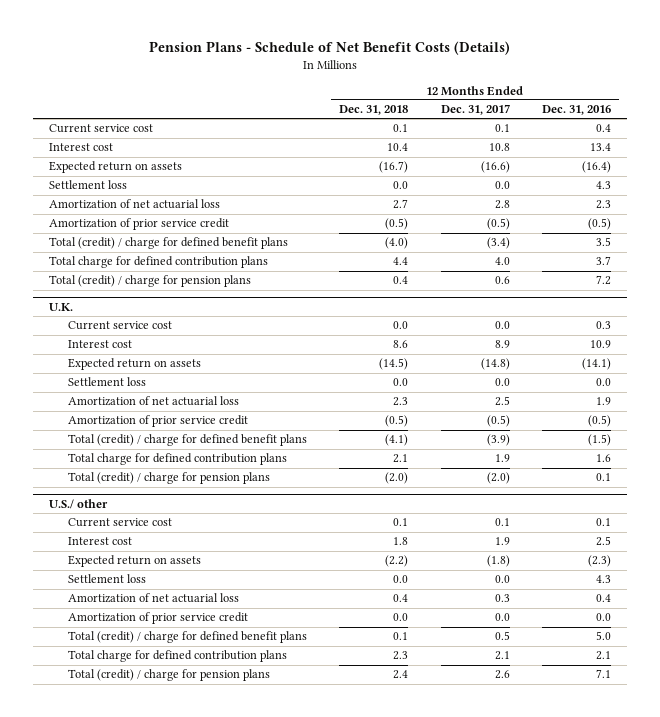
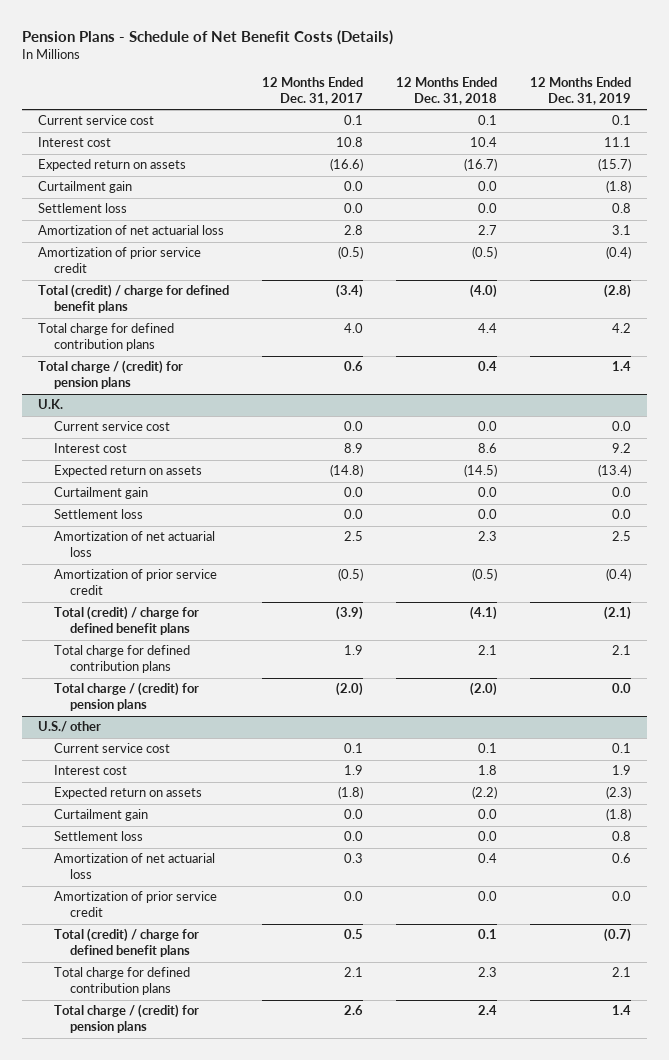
[542,105,612,116] Dec. 31, 2016 -> none
none -> [529,77,631,106] 12 Months Ended Dec. 31, 2019
none -> [38,181,133,194] Curtailment gain
[48,275,251,288] Total (credit) / charge for pension plans -> [38,360,184,390] Total charge / (credit) for pension plans
none -> [54,487,149,500] Curtailment gain
[67,472,270,485] Total (credit) / charge for pension plans -> [54,682,200,712] Total charge / (credit) for pension plans
none -> [54,809,149,822] Curtailment gain
[67,669,270,682] Total (credit) / charge for pension plans -> [54,1004,200,1034] Total charge / (credit) for pension plans

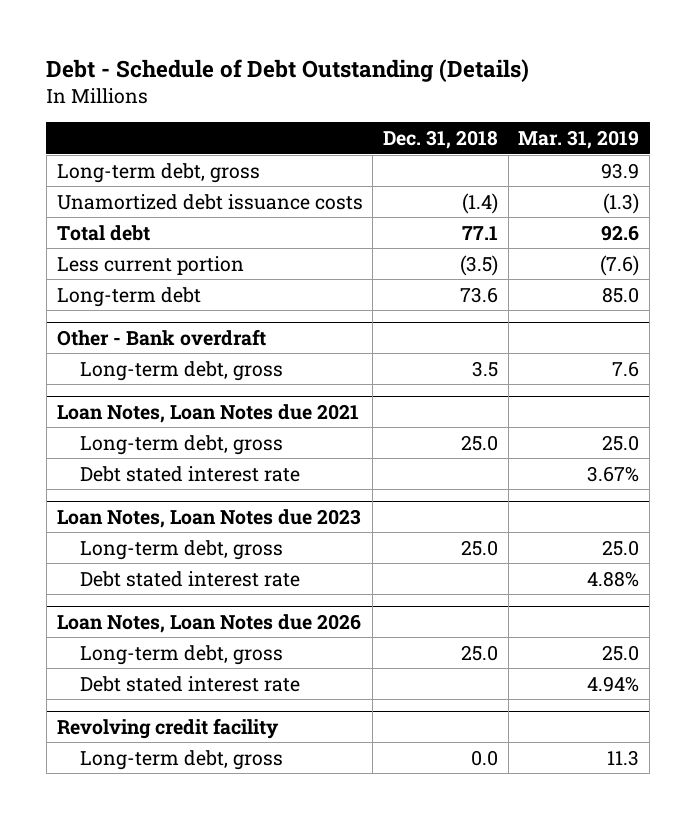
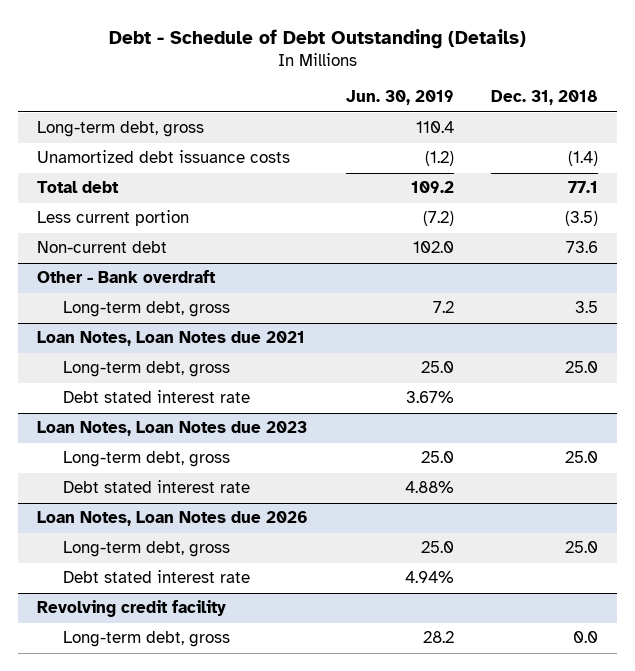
[518,129,640,149] Mar. 31, 2019 -> none
none -> [345,90,454,106] Jun. 30, 2019
[56,286,201,307] Long-term debt -> [37,241,168,254] Non-current debt

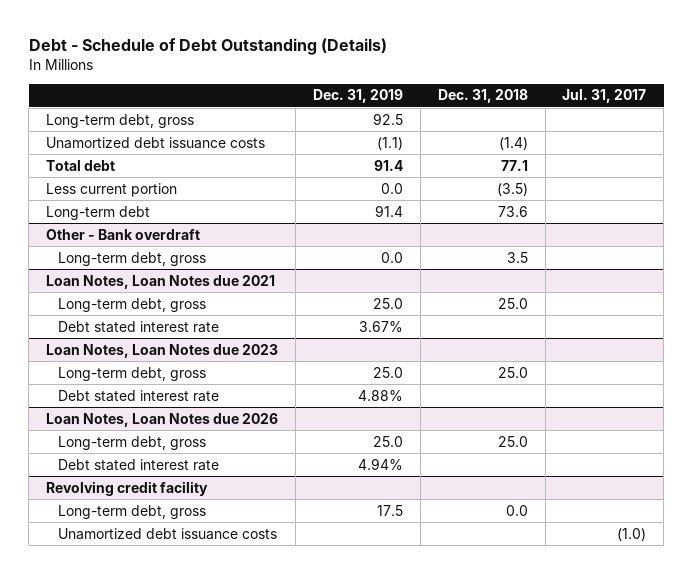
[345,90,454,106] Jun. 30, 2019 -> none
none -> [312,89,403,104] Dec. 31, 2019
none -> [562,89,647,104] Jul. 31, 2017
[37,241,168,254] Non-current debt -> [46,205,151,220] Long-term debt
none -> [57,527,277,540] Unamortized debt issuance costs

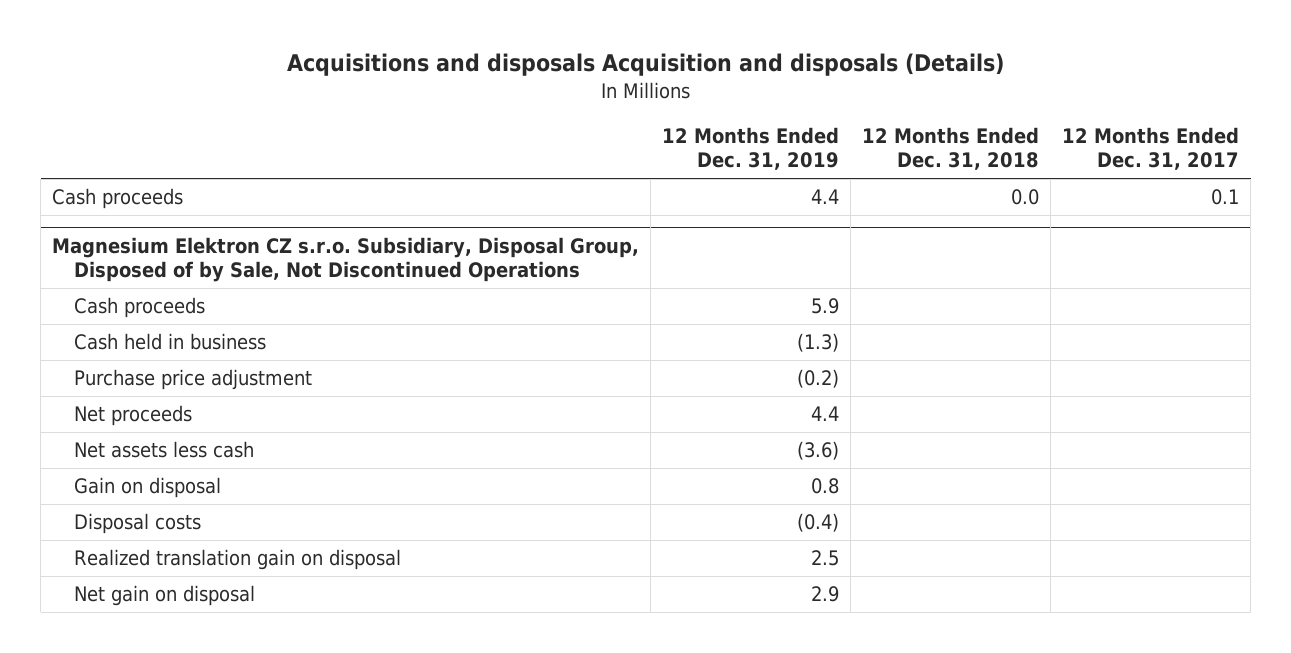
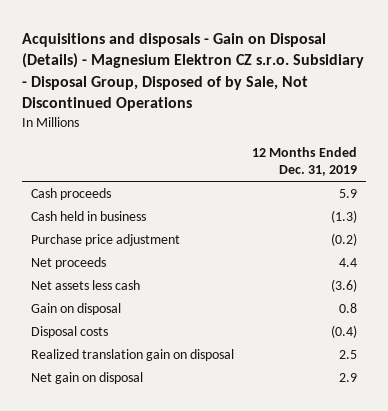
[286,53,1004,77] Acquisitions and disposals Acquisition and disposals (Details) -> [22,32,365,112] Acquisitions and disposals - Gain on Disposal (Details) - Magnesium Elektron CZ s.r.o. Subsidiary - Disposal Group, Disposed of by Sale, Not Discontinued Operations
[862,127,1040,171] 12 Months Ended Dec. 31, 2018 -> none
[1062,127,1240,171] 12 Months Ended Dec. 31, 2017 -> none
[52,188,184,210] Cash proceeds -> none
[52,236,640,282] Magnesium Elektron CZ s.r.o. Subsidiary, Disposal Group, Disposed of by Sale, Not Discontinued Operations -> none

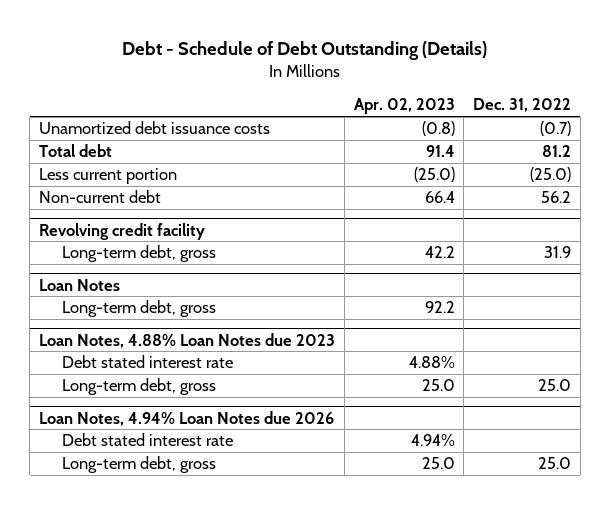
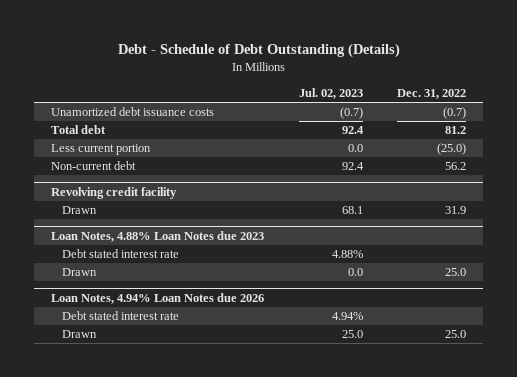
[353,98,455,115] Apr. 02, 2023 -> none
none -> [298,87,363,99] Jul. 02, 2023
[38,278,120,291] Loan Notes -> none
[61,300,216,318] Long-term debt, gross -> none
[61,245,216,263] Long-term debt, gross -> [61,206,97,215] Drawn
[61,378,216,396] Long-term debt, gross -> [61,268,97,277] Drawn
[61,456,216,474] Long-term debt, gross -> [61,330,97,339] Drawn

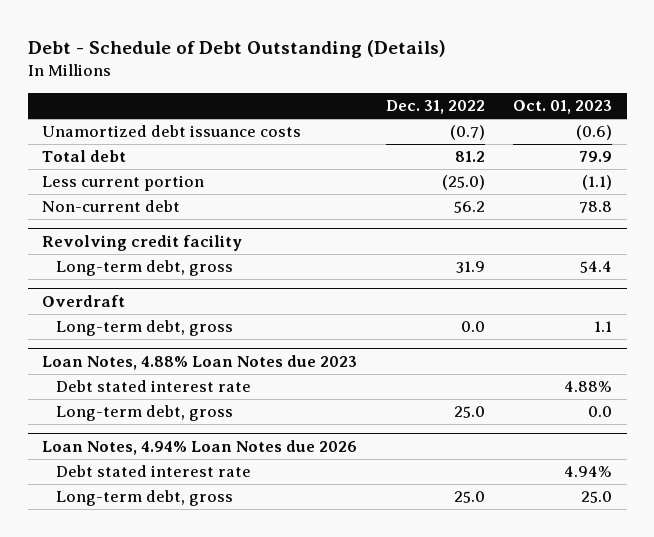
[298,87,363,99] Jul. 02, 2023 -> none
none -> [513,100,613,115] Oct. 01, 2023
[61,206,97,215] Drawn -> [56,260,234,277] Long-term debt, gross
none -> [42,295,126,308] Overdraft
none -> [56,320,234,337] Long-term debt, gross
[61,268,97,277] Drawn -> [56,405,234,422] Long-term debt, gross
[61,330,97,339] Drawn -> [56,490,234,507] Long-term debt, gross

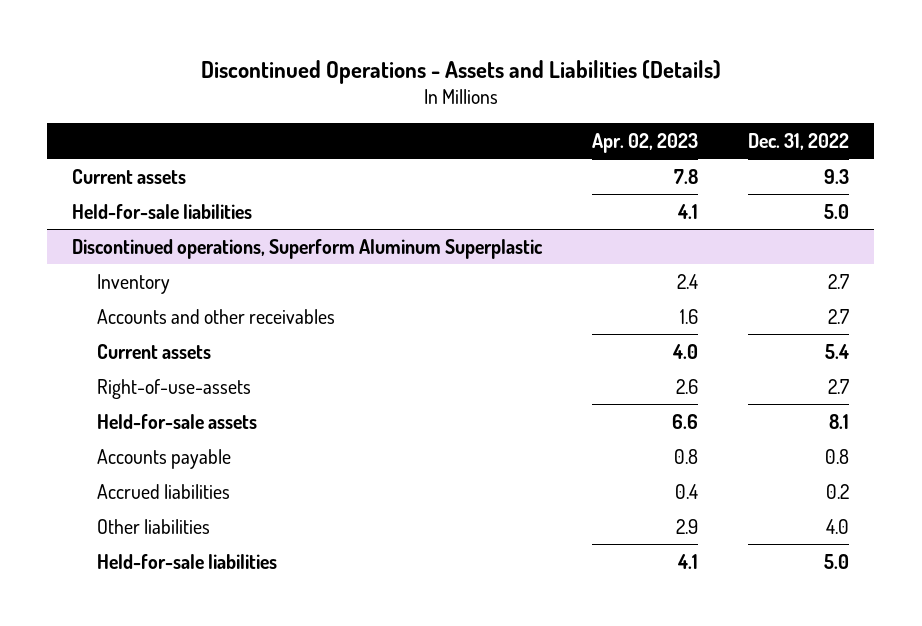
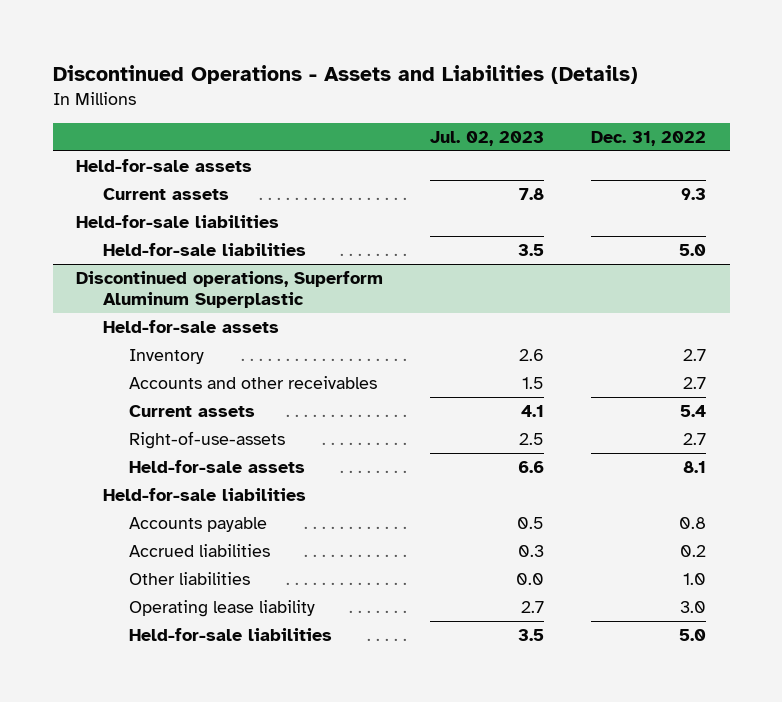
[592,132,699,153] Apr. 02, 2023 -> none
none -> [430,131,545,147] Jul. 02, 2023
none -> [76,159,253,173] Held-for-sale assets
none -> [76,215,280,229] Held-for-sale liabilities
none -> [102,320,279,334] Held-for-sale assets
none -> [102,488,306,502] Held-for-sale liabilities
[826,518,850,534] 4.0 -> [683,573,707,586] 1.0
none -> [129,600,316,618] Operating lease liability

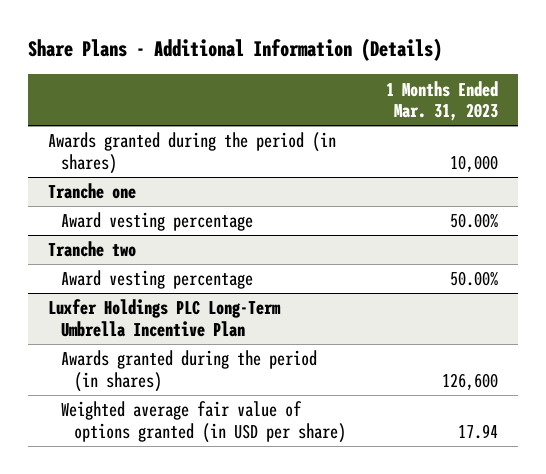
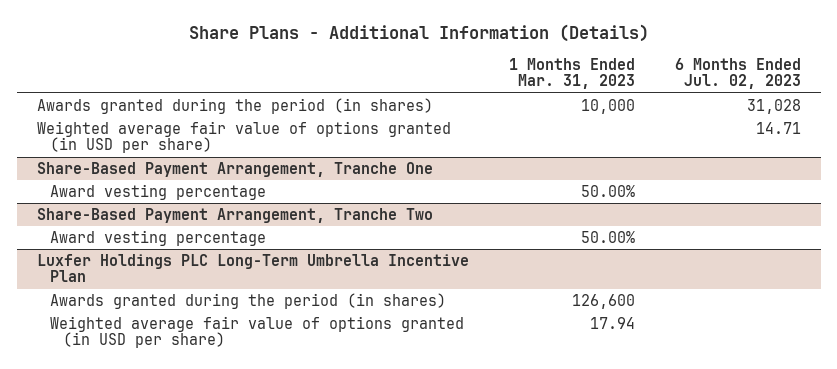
none -> [674,57,801,90] 6 Months Ended Jul. 02, 2023
none -> [36,120,451,154] Weighted average fair value of options granted (in USD per share)
[47,183,136,200] Tranche one -> [36,161,433,177] Share-Based Payment Arrangement, Tranche One
[47,241,136,258] Tranche two -> [36,207,433,223] Share-Based Payment Arrangement, Tranche Two

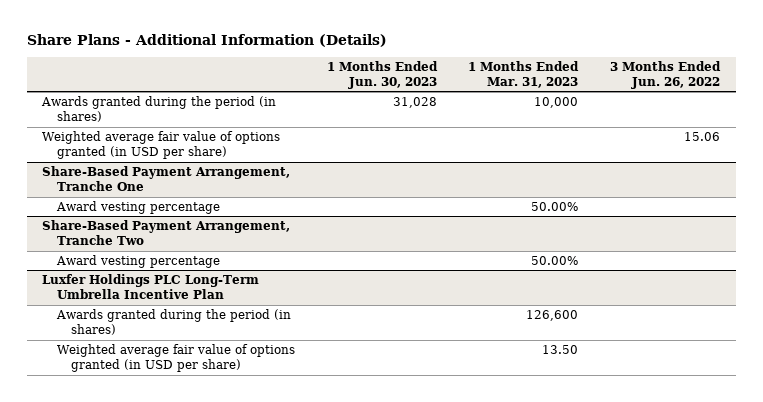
[674,57,801,90] 6 Months Ended Jul. 02, 2023 -> none
none -> [326,60,438,90] 1 Months Ended Jun. 30, 2023
none -> [610,60,722,90] 3 Months Ended Jun. 26, 2022
[589,316,635,329] 17.94 -> [542,344,579,354] 13.50

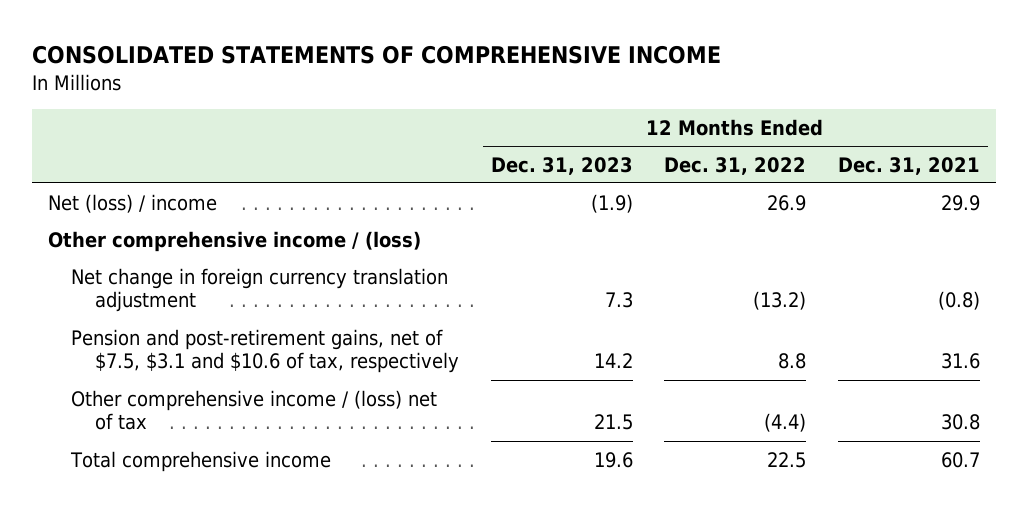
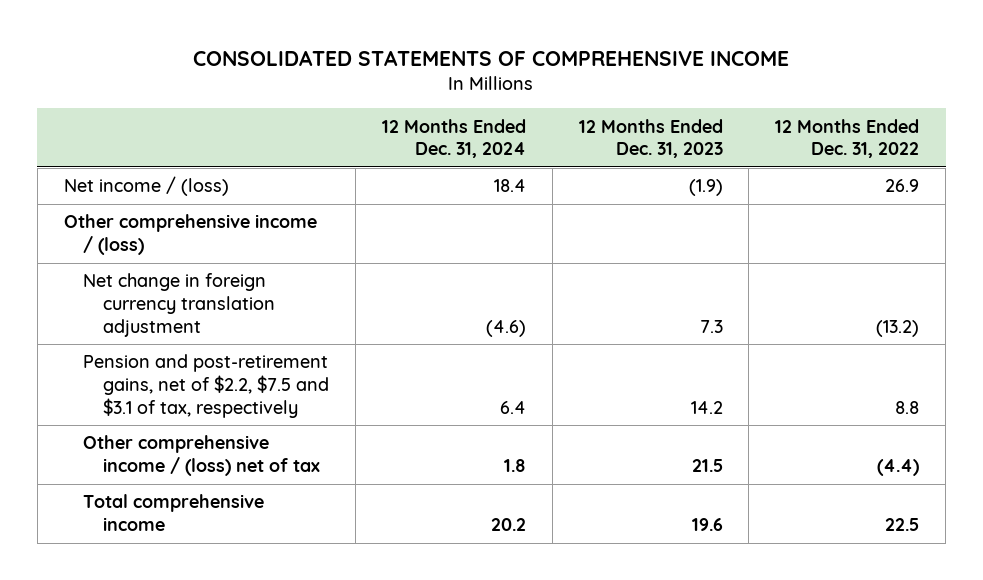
[837,156,980,175] Dec. 31, 2021 -> none
none -> [381,118,526,159] 12 Months Ended Dec. 31, 2024
[47,193,217,213] Net (loss) / income -> [63,176,229,197] Net income / (loss)
[71,328,459,374] Pension and post-retirement gains, net of $7.5, $3.1 and $10.6 of tax, respectively -> [83,354,330,418] Pension and post-retirement gains, net of $2.2, $7.5 and $3.1 of tax, respectively

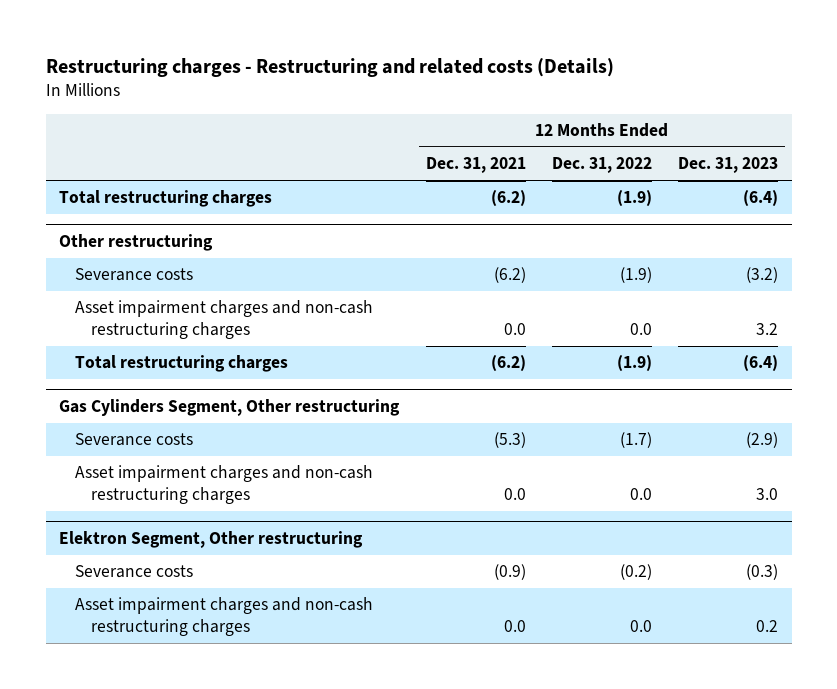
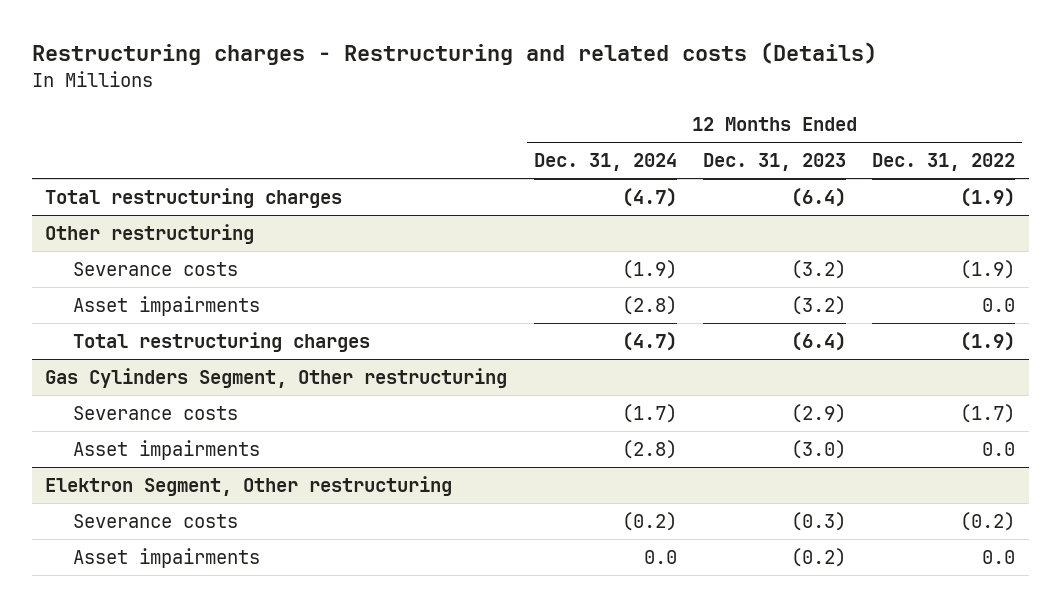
[425,157,526,174] Dec. 31, 2021 -> none
none -> [533,153,677,172] Dec. 31, 2024
[75,300,374,339] Asset impairment charges and non-cash restructuring charges -> [73,295,261,316] Asset impairments
[756,322,779,335] 3.2 -> [791,295,847,315] (3.2)
[75,465,374,504] Asset impairment charges and non-cash restructuring charges -> [73,439,261,460] Asset impairments
[756,487,779,500] 3.0 -> [791,439,847,459] (3.0)
[75,597,374,636] Asset impairment charges and non-cash restructuring charges -> [73,547,261,568] Asset impairments
[756,619,779,632] 0.2 -> [791,547,847,567] (0.2)

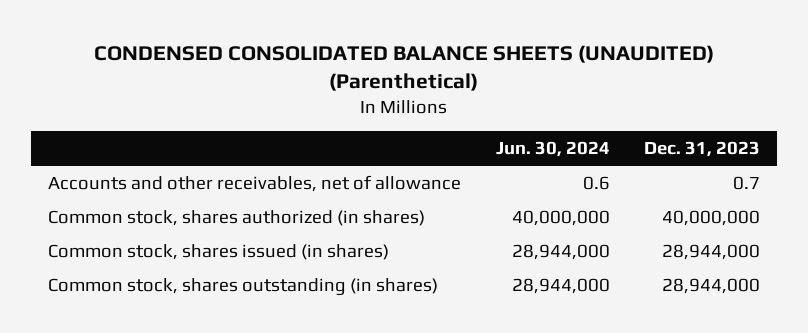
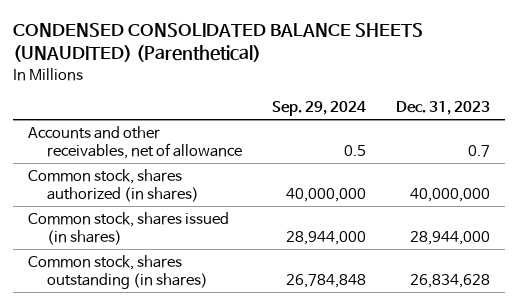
[495,141,610,158] Jun. 30, 2024 -> none
none -> [272,101,367,117] Sep. 29, 2024
[661,278,760,295] 28,944,000 -> [410,274,491,289] 26,834,628

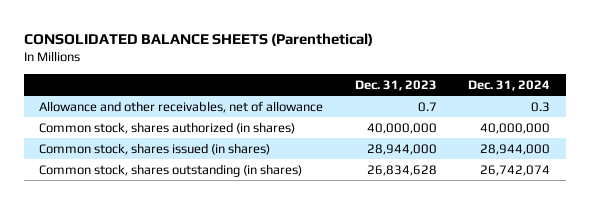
[12,22,423,63] CONDENSED CONSOLIDATED BALANCE SHEETS (UNAUDITED) (Parenthetical) -> [23,32,373,46] CONSOLIDATED BALANCE SHEETS (Parenthetical)
[272,101,367,117] Sep. 29, 2024 -> none
none -> [468,79,551,91] Dec. 31, 2024
[27,125,243,160] Accounts and other receivables, net of allowance -> [39,100,324,113] Allowance and other receivables, net of allowance

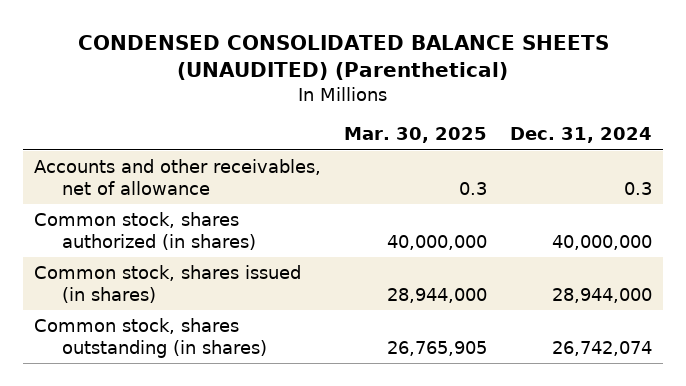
[23,32,373,46] CONSOLIDATED BALANCE SHEETS (Parenthetical) -> [77,35,609,81] CONDENSED CONSOLIDATED BALANCE SHEETS (UNAUDITED) (Parenthetical)
[354,79,437,91] Dec. 31, 2023 -> none
none -> [343,127,487,144] Mar. 30, 2025
[39,100,324,113] Allowance and other receivables, net of allowance -> [34,158,322,196] Accounts and other receivables, net of allowance

